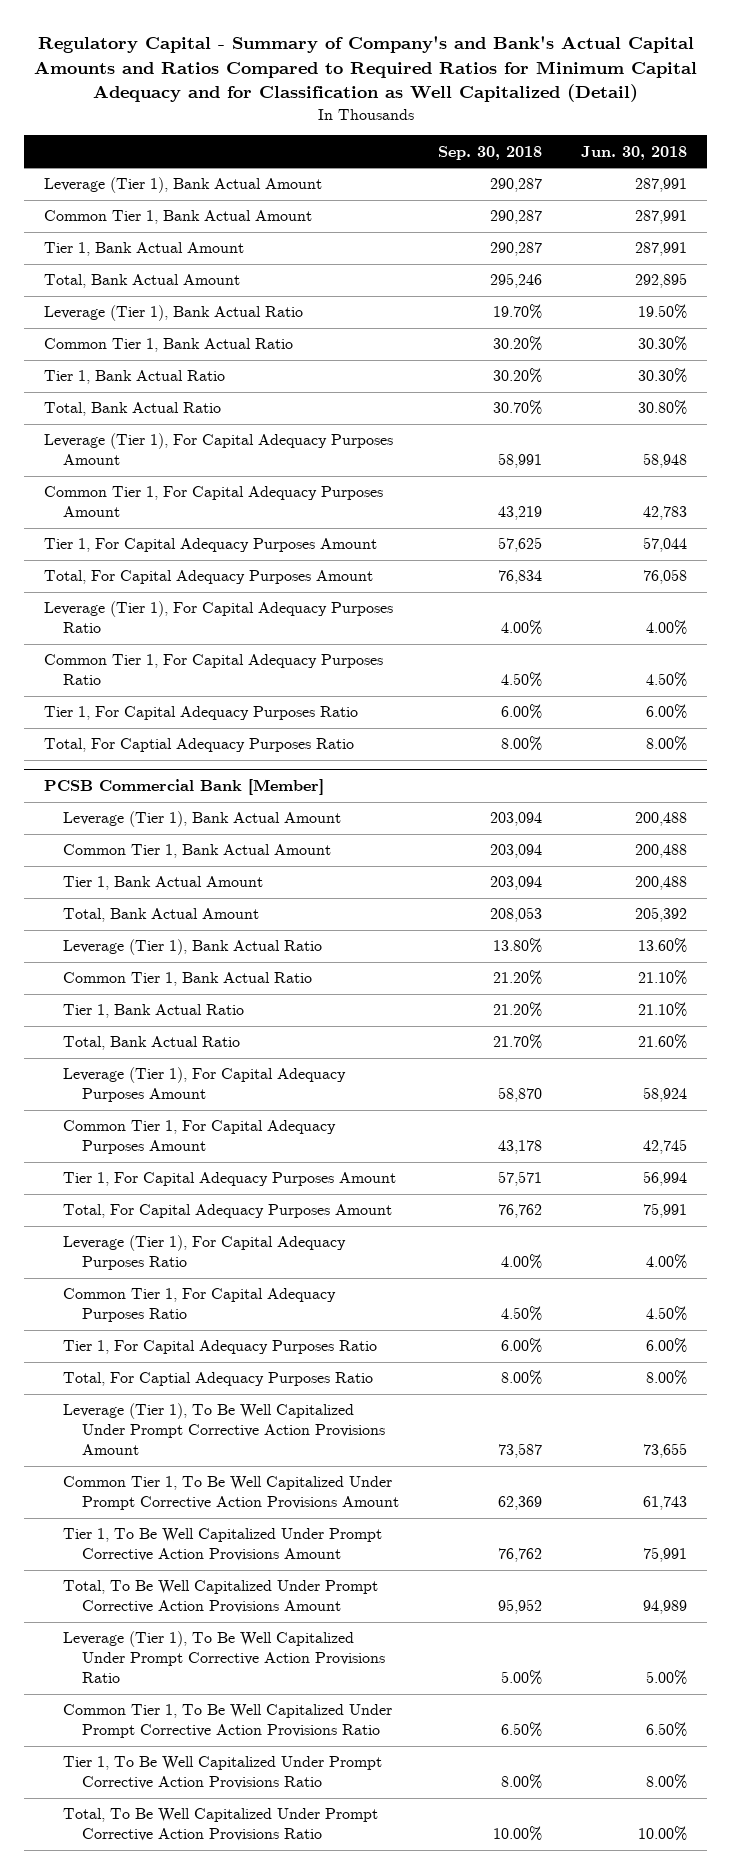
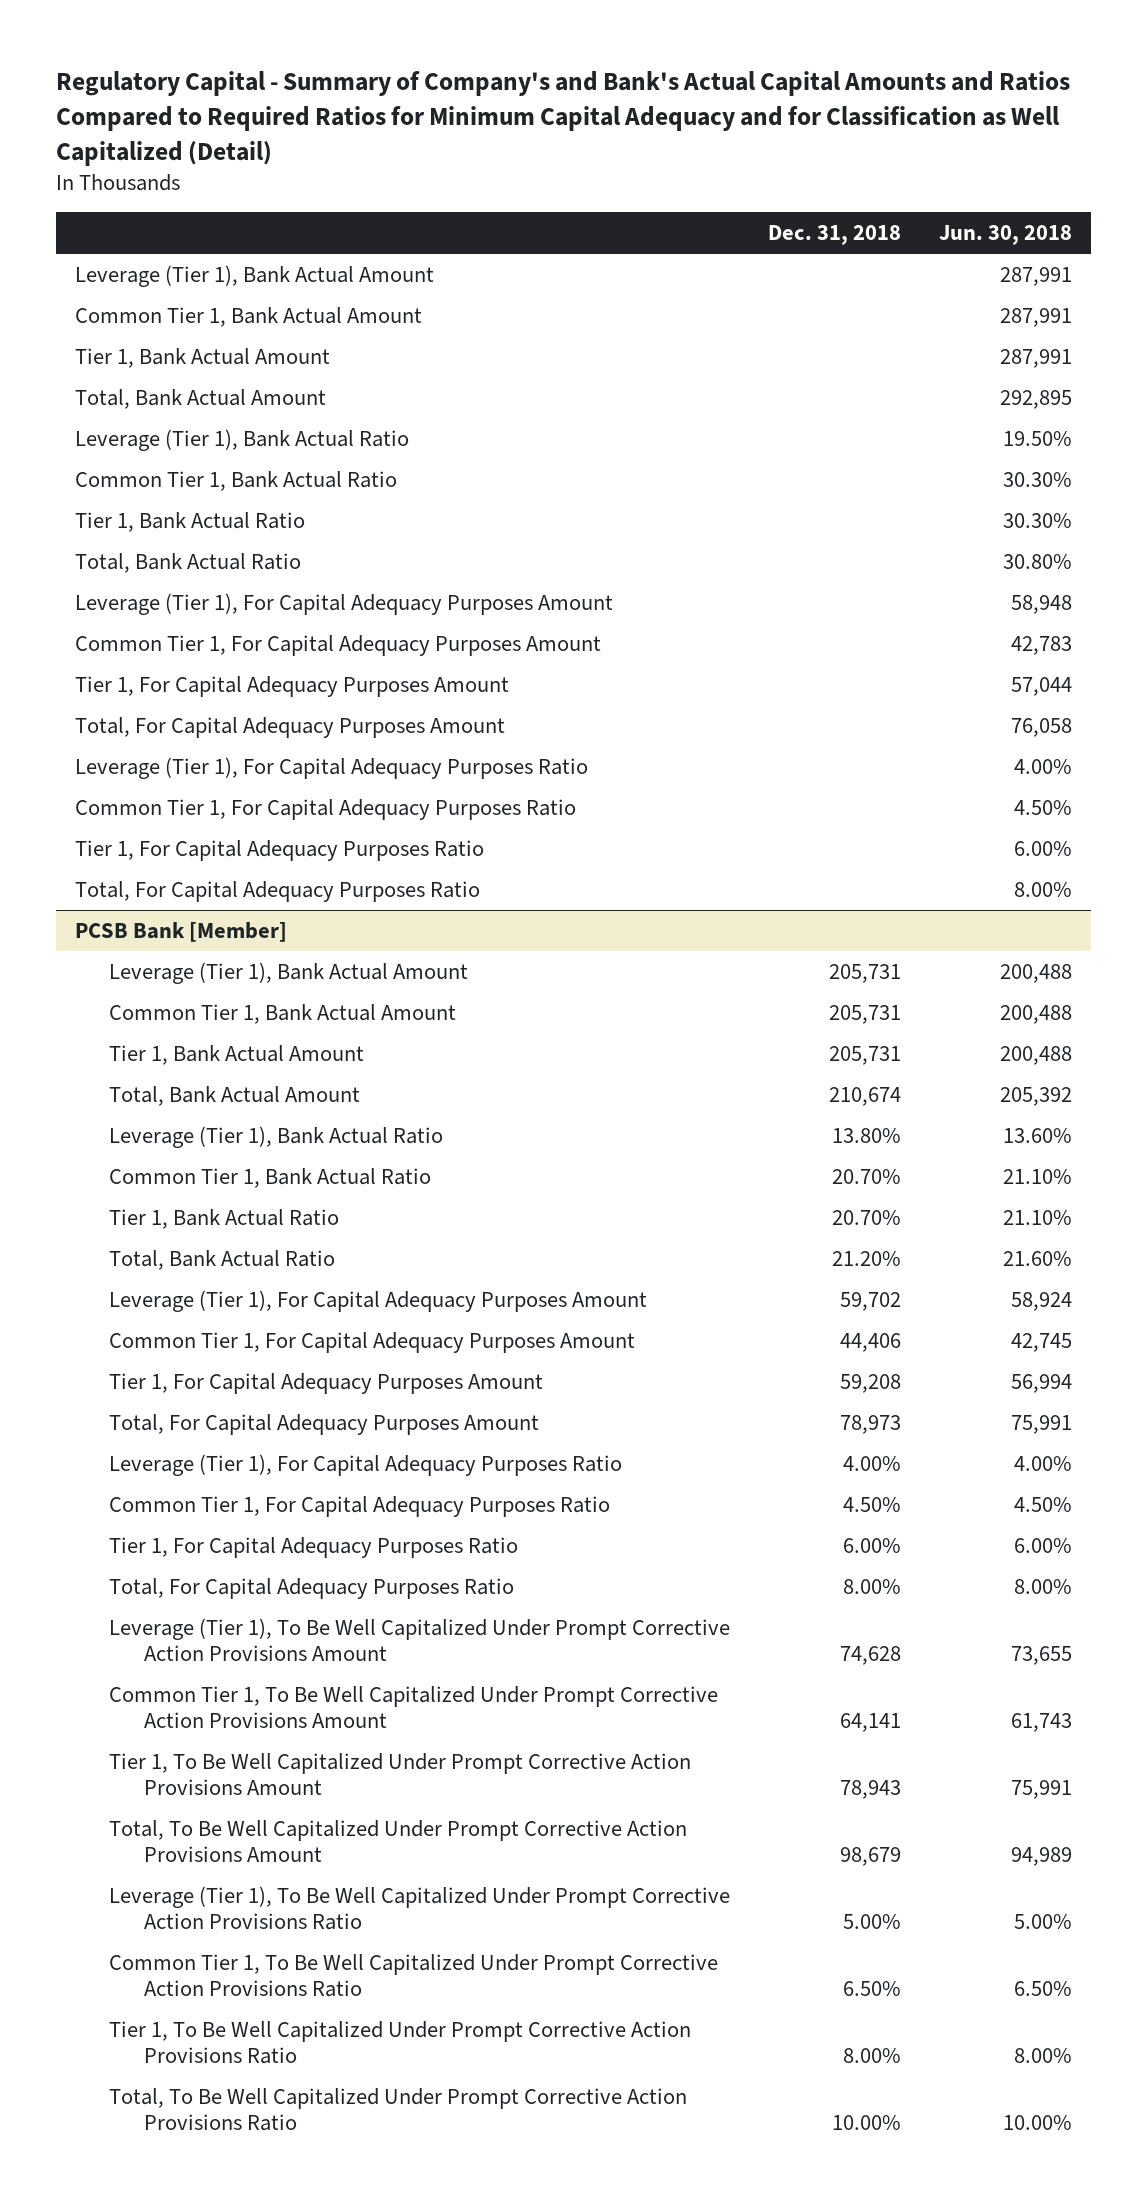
[437,145,542,160] Sep. 30, 2018 -> none
none -> [768,224,902,245] Dec. 31, 2018
[44,738,355,753] Total, For Captial Adequacy Purposes Ratio -> [74,880,480,902] Total, For Capital Adequacy Purposes Ratio
[44,779,325,796] PCSB Commercial Bank [Member] -> [74,921,287,942] PCSB Bank [Member]
[62,1372,373,1387] Total, For Captial Adequacy Purposes Ratio -> [109,1577,515,1599] Total, For Capital Adequacy Purposes Ratio

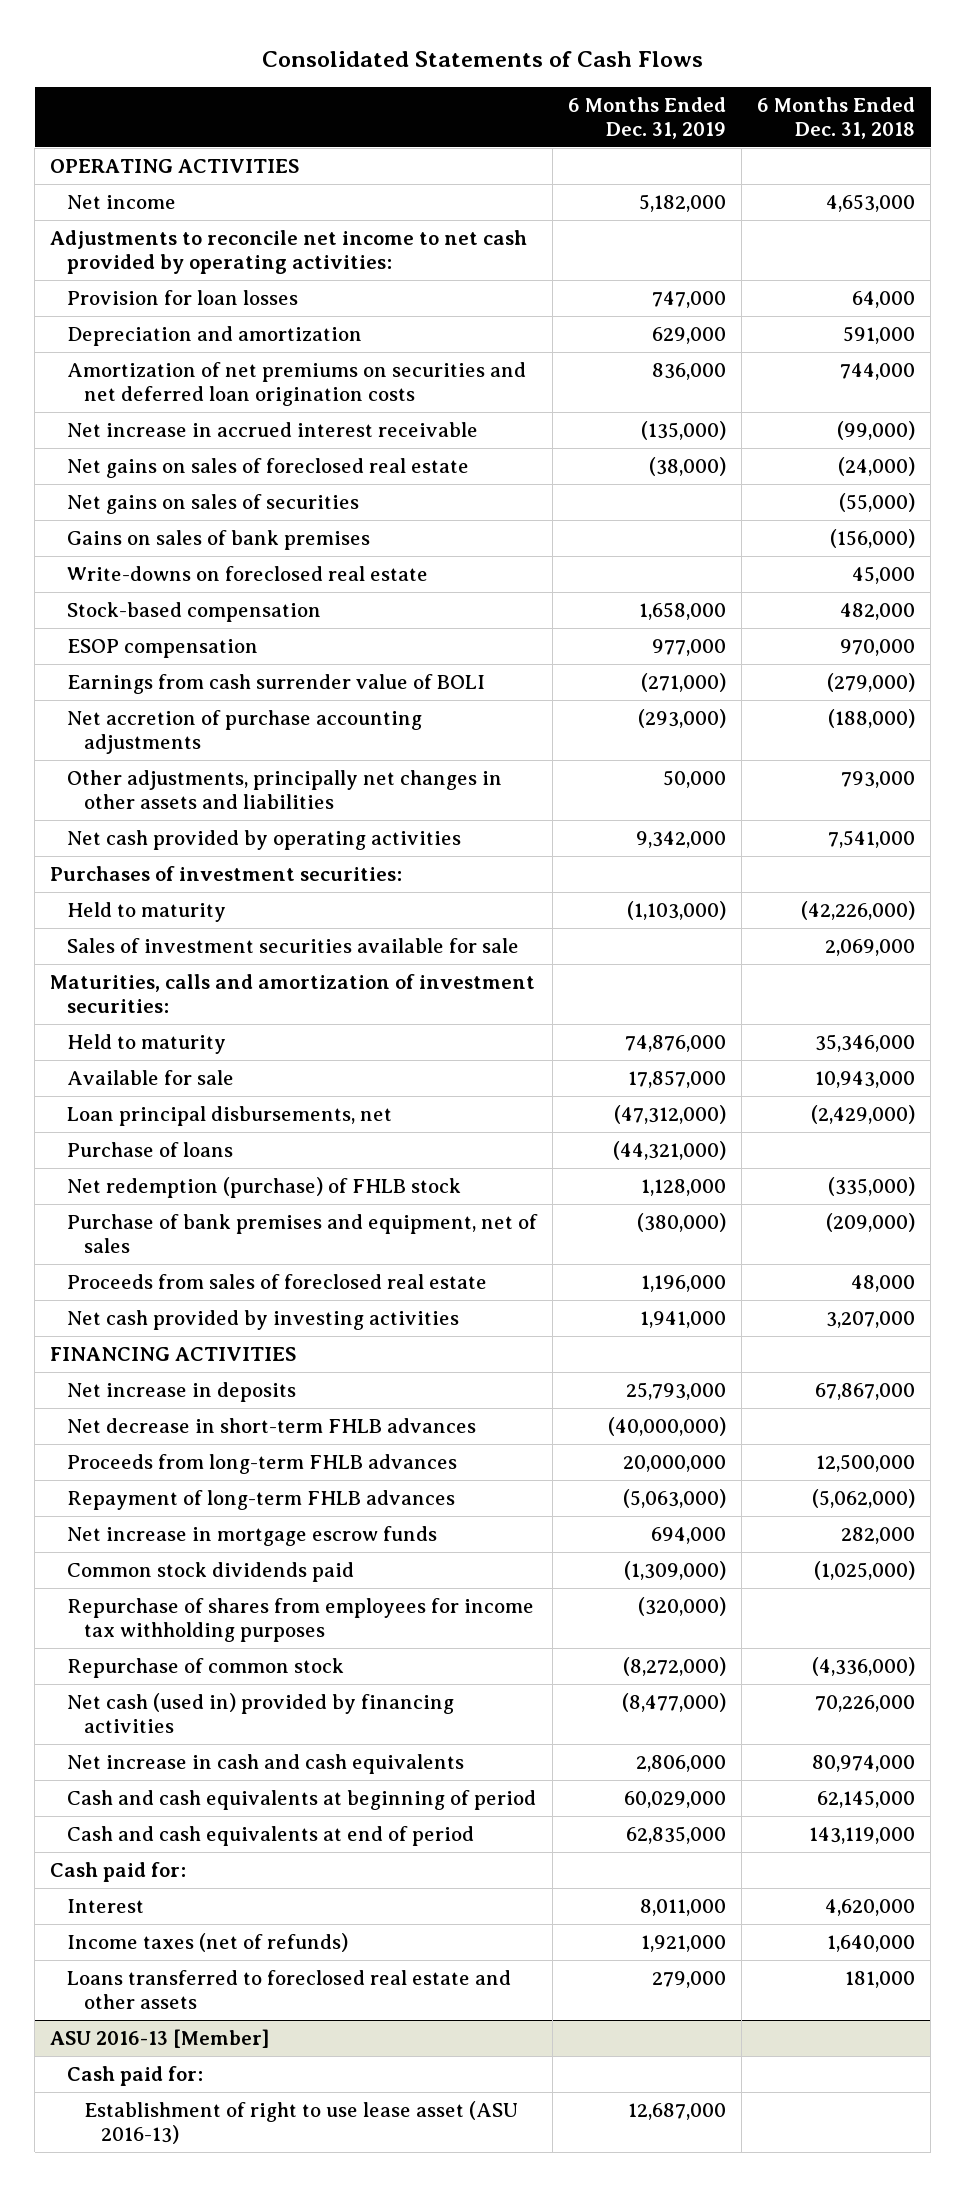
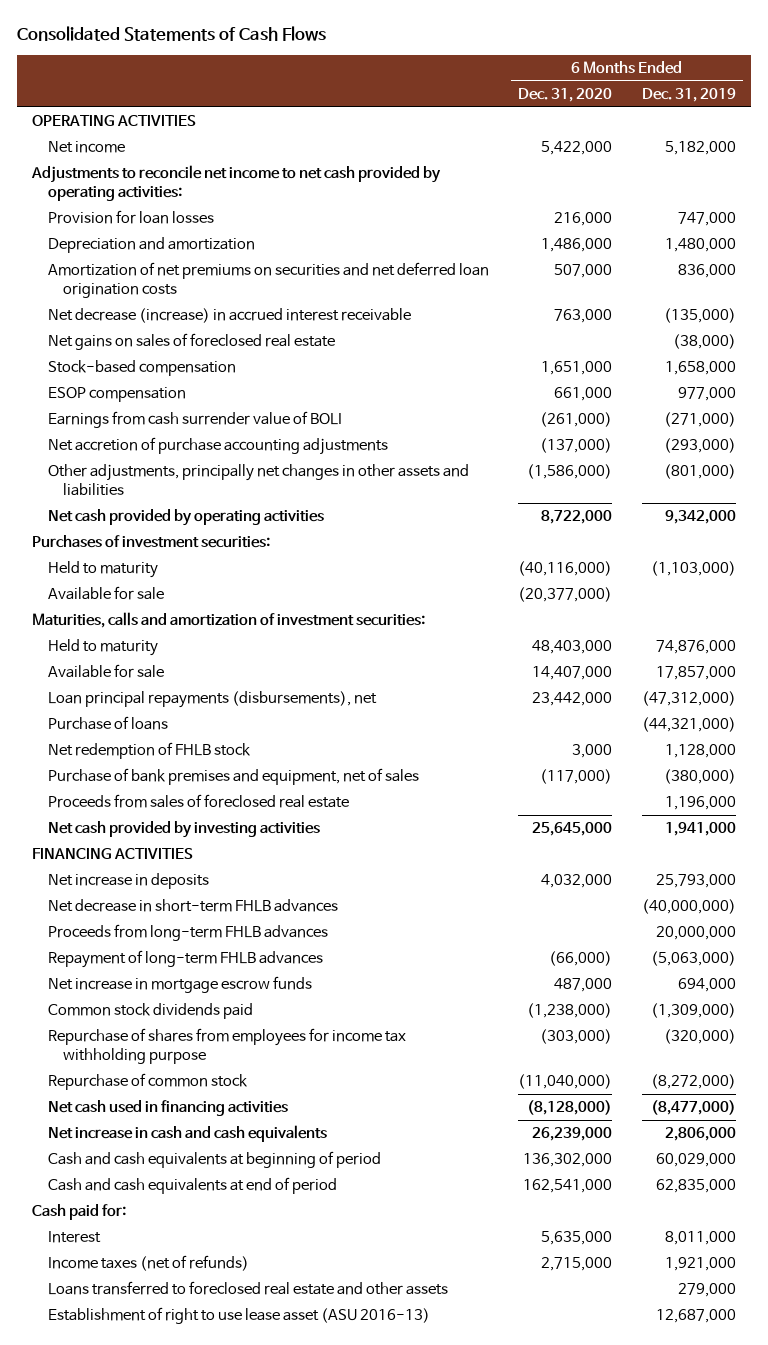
[757,97,916,139] 6 Months Ended Dec. 31, 2018 -> none
none -> [518,88,613,103] Dec. 31, 2020
[652,327,727,345] 629,000 -> [665,238,737,253] 1,480,000
[67,422,479,438] Net increase in accrued interest receivable -> [47,308,411,324] Net decrease (increase) in accrued interest receivable
[67,494,360,515] Net gains on sales of securities -> none
[67,530,371,551] Gains on sales of bank premises -> none
[67,566,429,582] Write-downs on foreclosed real estate -> none
[663,770,727,789] 50,000 -> [664,464,737,480] (801,000)
[67,938,520,954] Sales of investment securities available for sale -> none
none -> [47,586,164,601] Available for sale
[67,1106,393,1127] Loan principal disbursements, net -> [47,691,377,709] Loan principal repayments (disbursements), net
[67,1177,462,1199] Net redemption (purchase) of FHLB stock -> [47,742,251,760] Net redemption of FHLB stock
[67,1598,535,1642] Repurchase of shares from employees for income tax withholding purposes -> [47,1028,406,1065] Repurchase of shares from employees for income tax withholding purpose
[67,1693,455,1733] Net cash (used in) provided by financing activities -> [47,1100,288,1117] Net cash used in financing activities
[50,2029,270,2049] ASU 2016-13 [Member] -> none
[67,2066,204,2087] Cash paid for: -> none

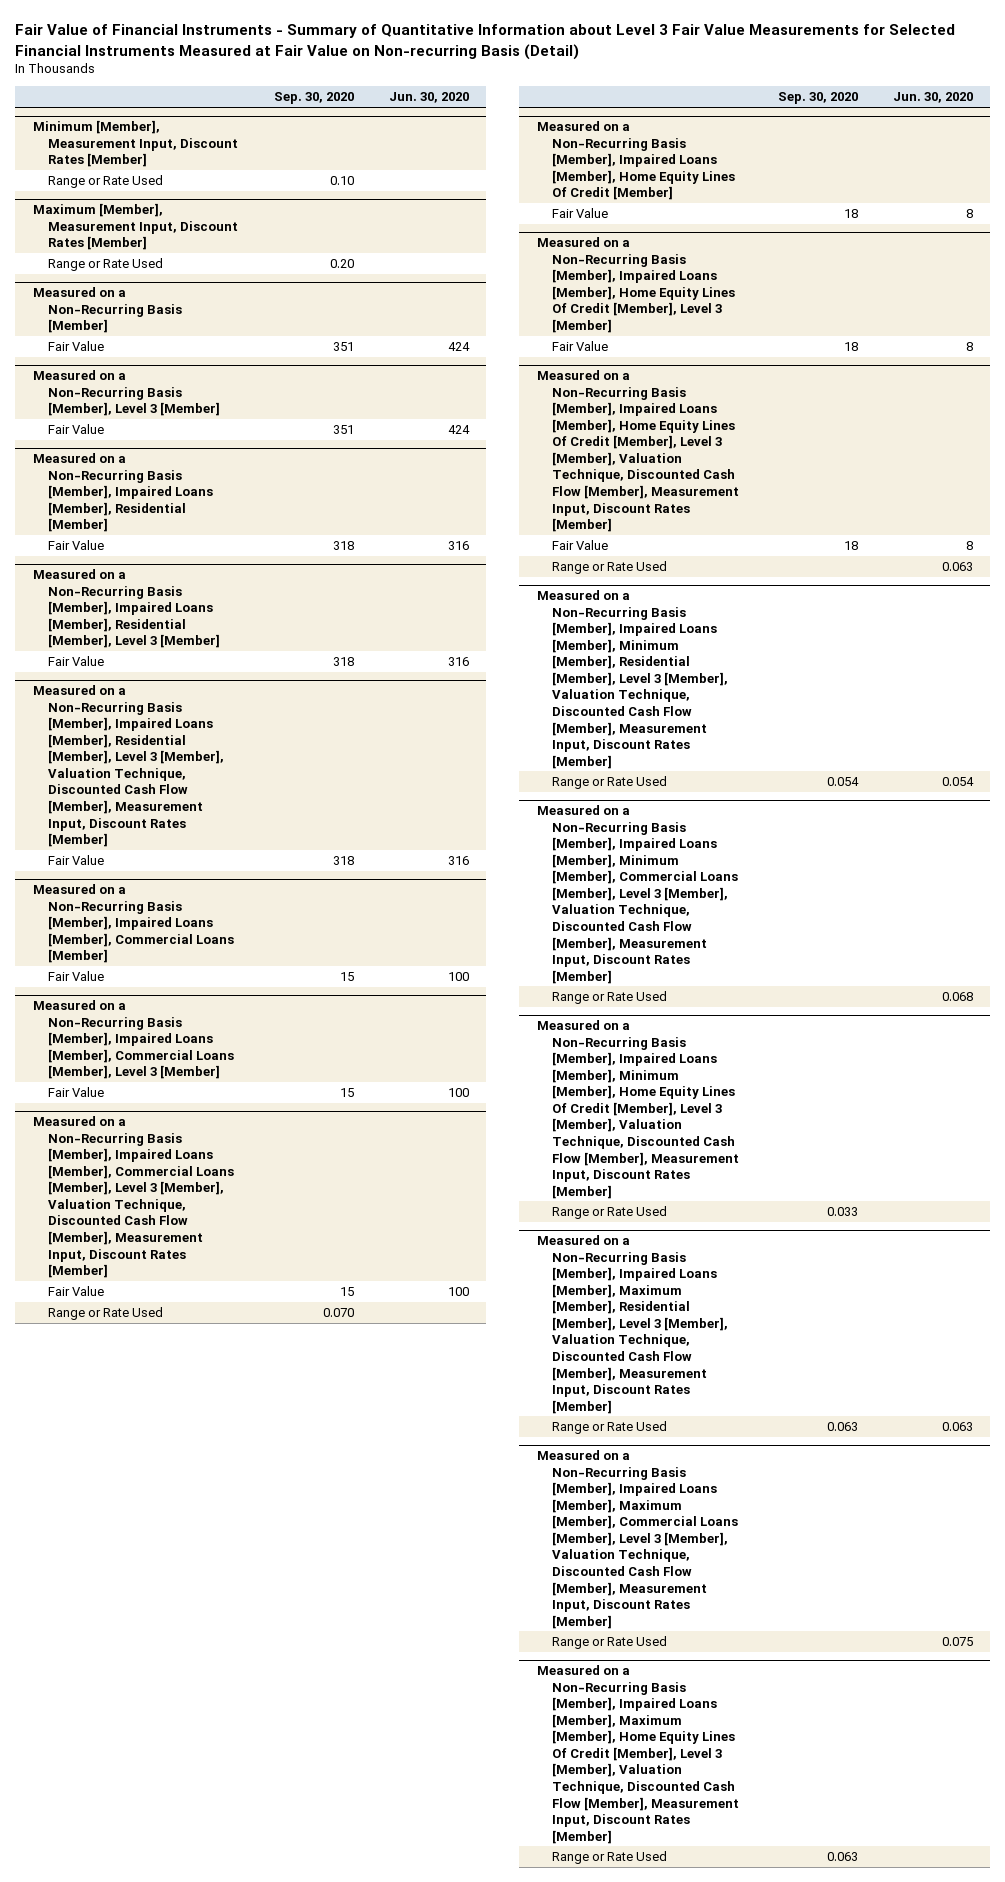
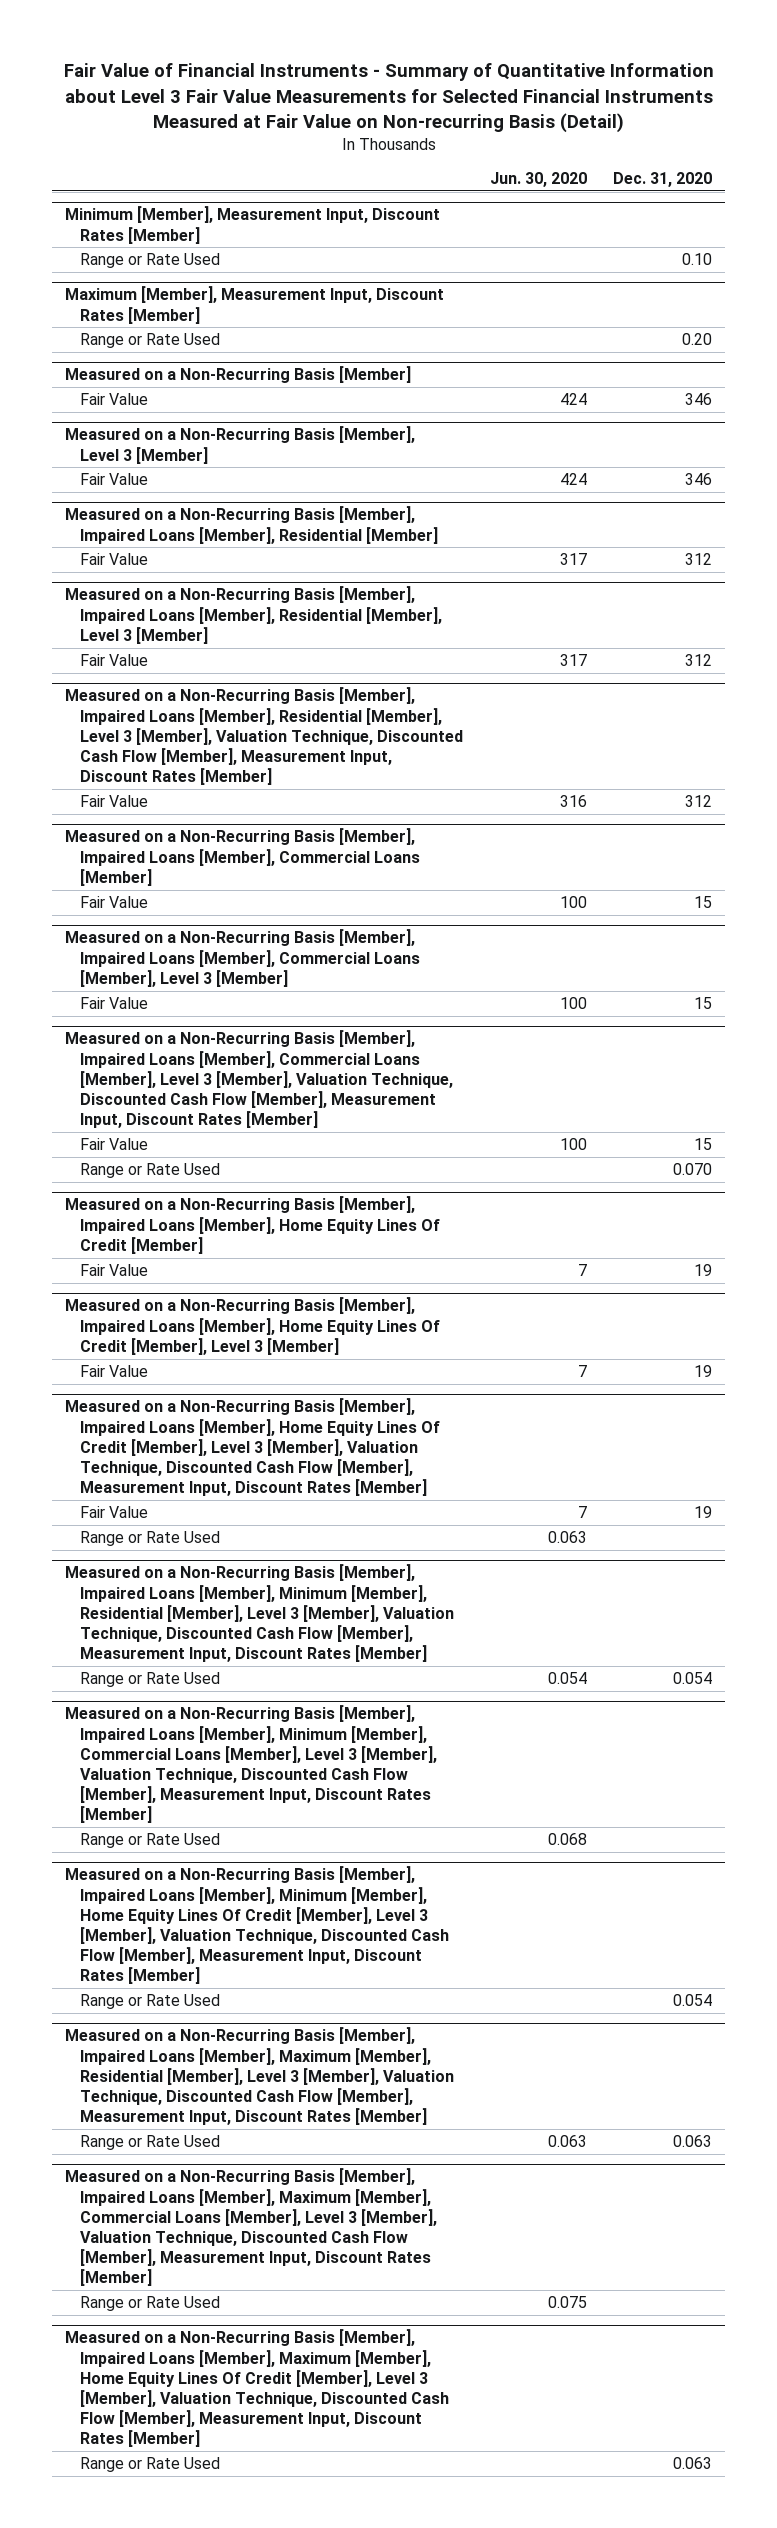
[273,92,354,105] Sep. 30, 2020 -> none
none -> [612,172,712,188] Dec. 31, 2020
[447,540,469,550] 316 -> [559,553,587,566] 317
[447,656,469,666] 316 -> [559,654,587,667] 317
[965,208,973,218] 8 -> [577,1264,587,1277] 7
[965,341,973,351] 8 -> [577,1365,587,1378] 7
[965,540,973,550] 8 -> [577,1506,587,1519] 7

